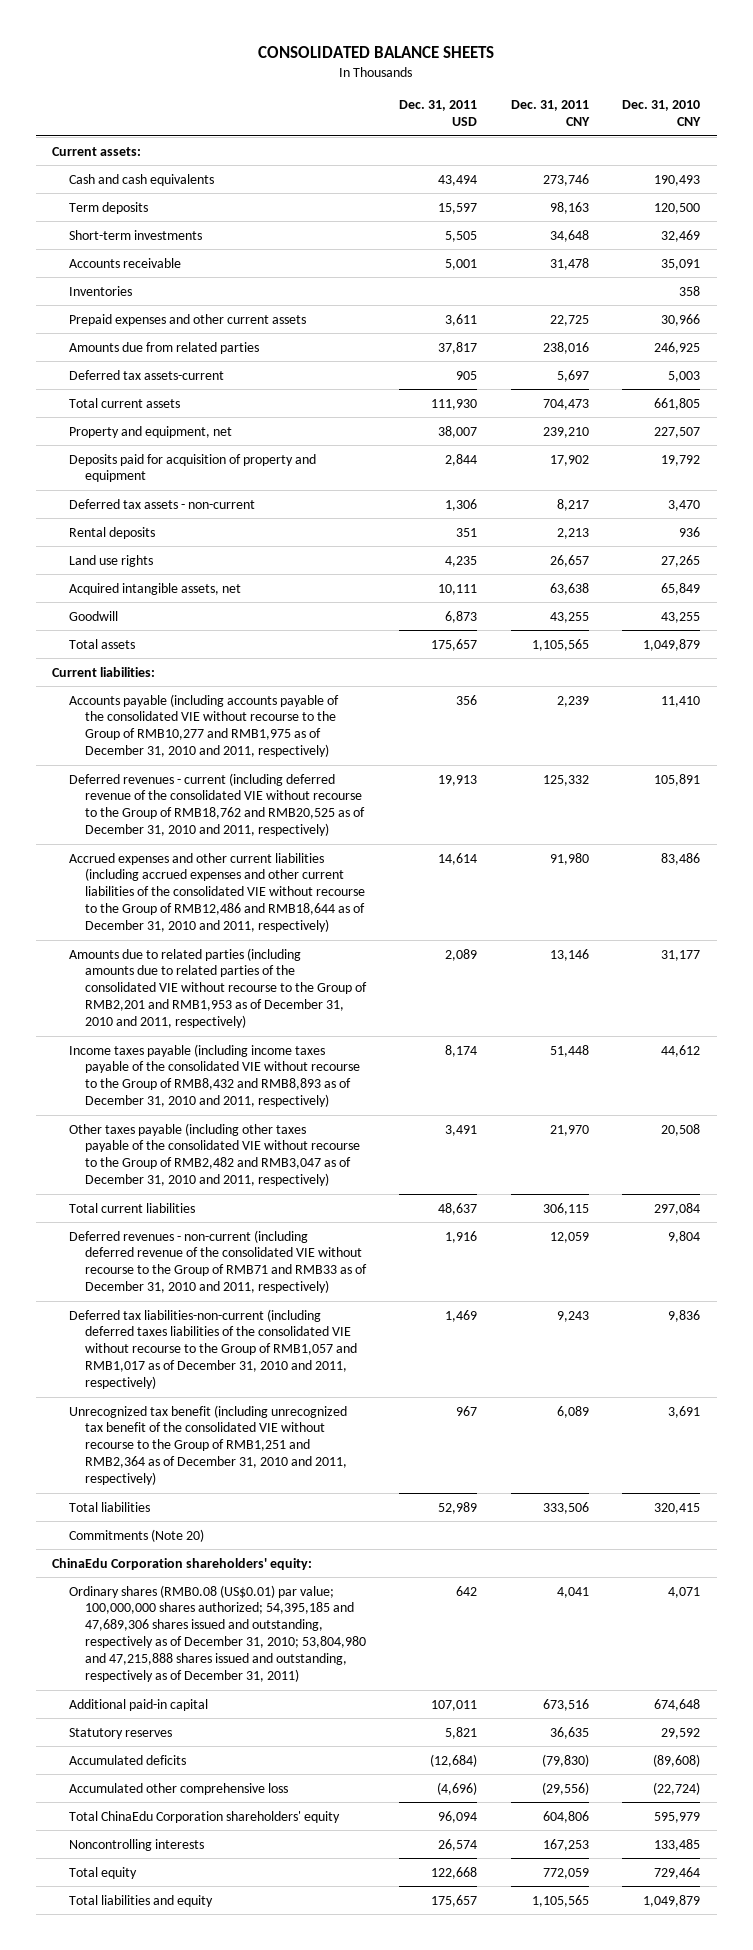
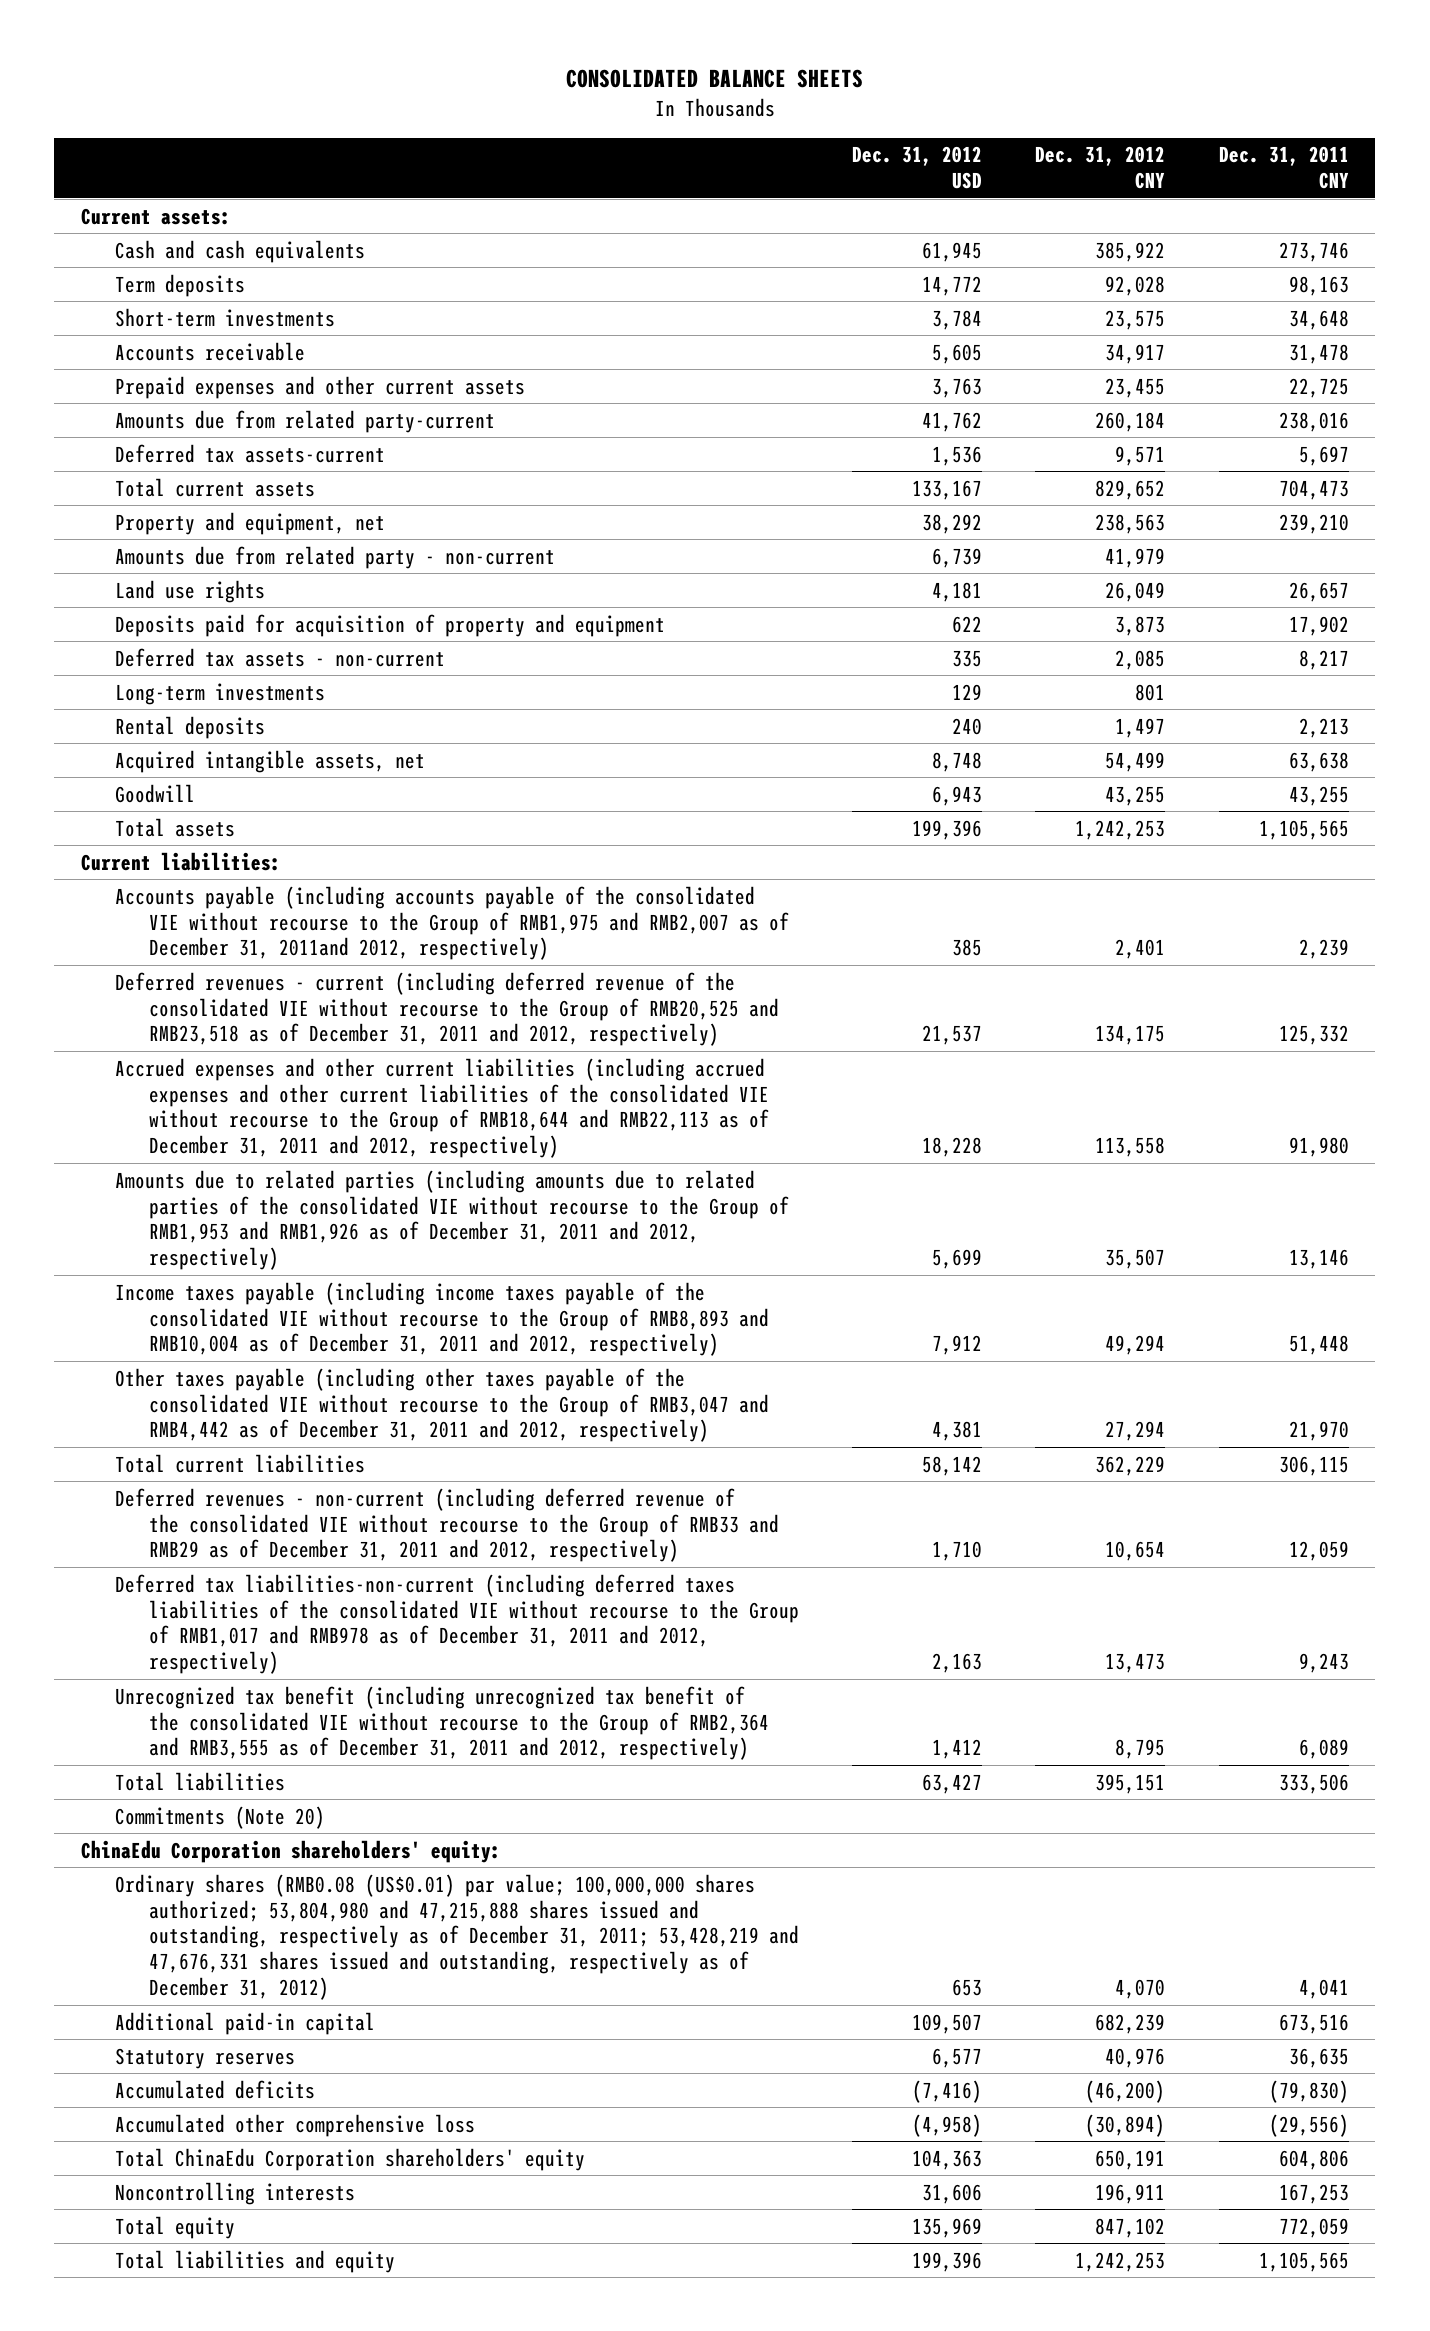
[399,100,478,127] Dec. 31, 2011 USD -> none
[622,100,702,127] Dec. 31, 2010 CNY -> none
none -> [851,146,982,190] Dec. 31, 2012 USD
none -> [1035,146,1166,190] Dec. 31, 2012 CNY
[68,285,132,296] Inventories -> none
[68,341,259,354] Amounts due from related parties -> [114,409,495,433] Amounts due from related party-current
none -> [114,545,555,569] Amounts due from related party - non-current
[68,554,153,567] Land use rights -> [114,579,265,603] Land use rights
none -> [114,682,325,705] Long-term investments
[68,693,339,758] Accounts payable (including accounts payable of the consolidated VIE without recourse to the Group of RMB10,277 and RMB1,975 as of December 31, 2010 and 2011, respectively) -> [114,885,789,961] Accounts payable (including accounts payable of the consolidated VIE without recourse to the Group of RMB1,975 and RMB2,007 as of December 31, 2011and 2012, respectively)
[68,772,365,837] Deferred revenues - current (including deferred revenue of the consolidated VIE without recourse to the Group of RMB18,762 and RMB20,525 as of December 31, 2010 and 2011, respectively) -> [114,971,779,1047] Deferred revenues - current (including deferred revenue of the consolidated VIE without recourse to the Group of RMB20,525 and RMB23,518 as of December 31, 2011 and 2012, respectively)
[68,852,365,933] Accrued expenses and other current liabilities (including accrued expenses and other current liabilities of the consolidated VIE without recourse to the Group of RMB12,486 and RMB18,644 as of December 31, 2010 and 2011, respectively) -> [114,1057,769,1159] Accrued expenses and other current liabilities (including accrued expenses and other current liabilities of the consolidated VIE without recourse to the Group of RMB18,644 and RMB22,113 as of December 31, 2011 and 2012, respectively)
[68,947,367,1029] Amounts due to related parties (including amounts due to related parties of the consolidated VIE without recourse to the Group of RMB2,201 and RMB1,953 as of December 31, 2010 and 2011, respectively) -> [114,1169,789,1271] Amounts due to related parties (including amounts due to related parties of the consolidated VIE without recourse to the Group of RMB1,953 and RMB1,926 as of December 31, 2011 and 2012, respectively)
[68,1043,360,1108] Income taxes payable (including income taxes payable of the consolidated VIE without recourse to the Group of RMB8,432 and RMB8,893 as of December 31, 2010 and 2011, respectively) -> [114,1281,769,1357] Income taxes payable (including income taxes payable of the consolidated VIE without recourse to the Group of RMB8,893 and RMB10,004 as of December 31, 2011 and 2012, respectively)
[68,1122,360,1187] Other taxes payable (including other taxes payable of the consolidated VIE without recourse to the Group of RMB2,482 and RMB3,047 as of December 31, 2010 and 2011, respectively) -> [114,1367,769,1443] Other taxes payable (including other taxes payable of the consolidated VIE without recourse to the Group of RMB3,047 and RMB4,442 as of December 31, 2011 and 2012, respectively)
[68,1229,367,1294] Deferred revenues - non-current (including deferred revenue of the consolidated VIE without recourse to the Group of RMB71 and RMB33 as of December 31, 2010 and 2011, respectively) -> [114,1487,779,1563] Deferred revenues - non-current (including deferred revenue of the consolidated VIE without recourse to the Group of RMB33 and RMB29 as of December 31, 2011 and 2012, respectively)
[68,1308,357,1390] Deferred tax liabilities-non-current (including deferred taxes liabilities of the consolidated VIE without recourse to the Group of RMB1,057 and RMB1,017 as of December 31, 2010 and 2011, respectively) -> [114,1573,799,1675] Deferred tax liabilities-non-current (including deferred taxes liabilities of the consolidated VIE without recourse to the Group of RMB1,017 and RMB978 as of December 31, 2011 and 2012, respectively)
[68,1404,347,1486] Unrecognized tax benefit (including unrecognized tax benefit of the consolidated VIE without recourse to the Group of RMB1,251 and RMB2,364 as of December 31, 2010 and 2011, respectively) -> [114,1685,769,1761] Unrecognized tax benefit (including unrecognized tax benefit of the consolidated VIE without recourse to the Group of RMB2,364 and RMB3,555 as of December 31, 2011 and 2012, respectively)
[68,1584,366,1683] Ordinary shares (RMB0.08 (US$0.01) par value; 100,000,000 shares authorized; 54,395,185 and 47,689,306 shares issued and outstanding, respectively as of December 31, 2010; 53,804,980 and 47,215,888 shares issued and outstanding, respectively as of December 31, 2011) -> [114,1873,799,2001] Ordinary shares (RMB0.08 (US$0.01) par value; 100,000,000 shares authorized; 53,804,980 and 47,215,888 shares issued and outstanding, respectively as of December 31, 2011; 53,428,219 and 47,676,331 shares issued and outstanding, respectively as of December 31, 2012)

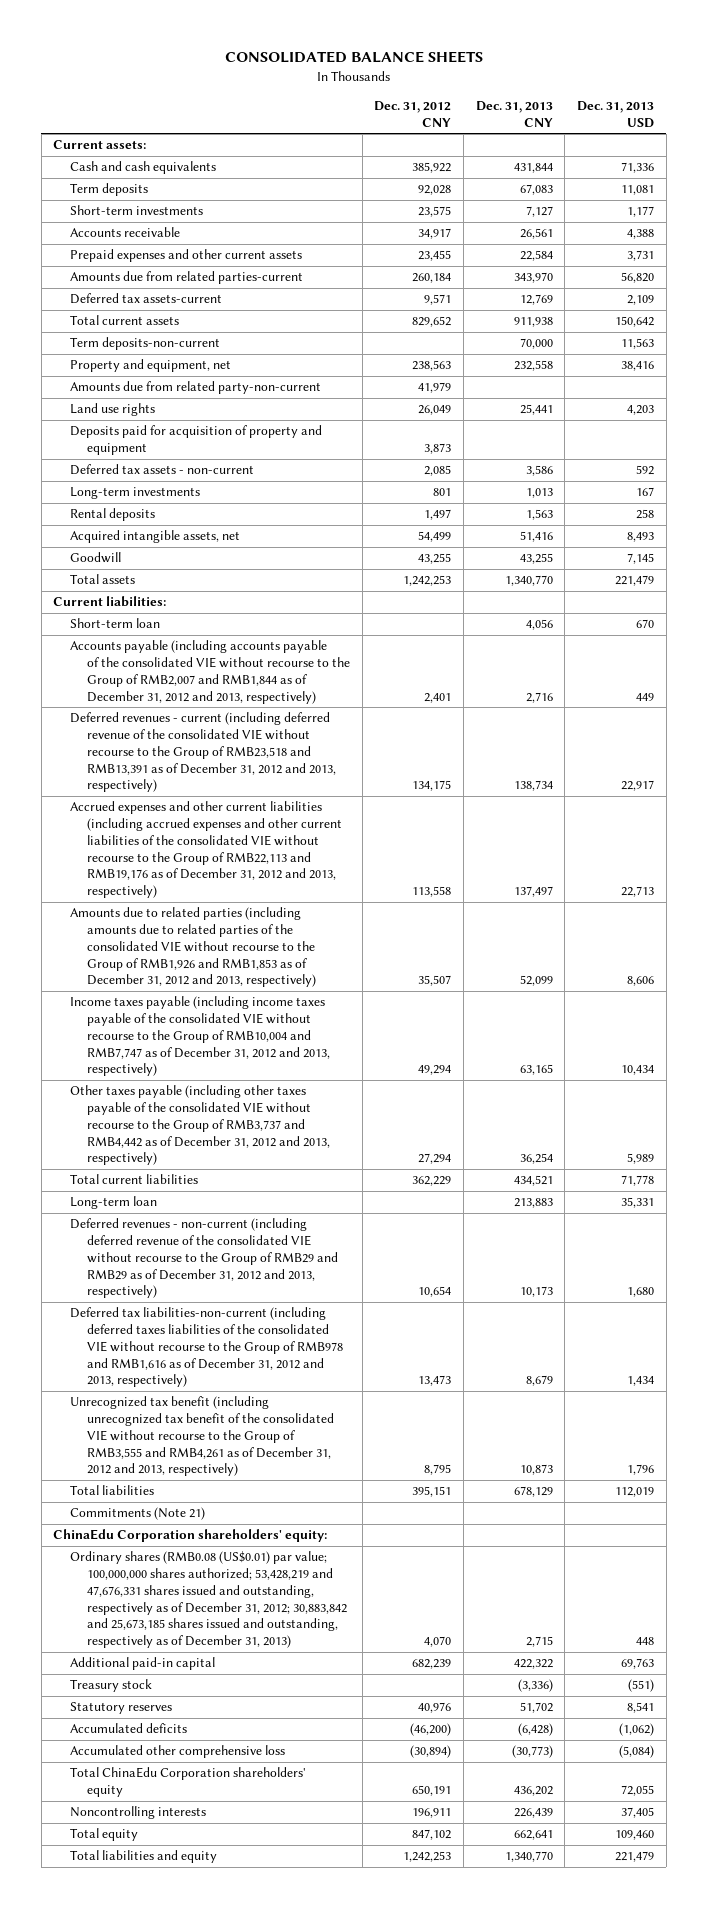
[851,146,982,190] Dec. 31, 2012 USD -> none
[1218,146,1349,190] Dec. 31, 2011 CNY -> none
none -> [475,100,553,127] Dec. 31, 2013 CNY
none -> [577,100,655,128] Dec. 31, 2013 USD
[114,409,495,433] Amounts due from related party-current -> [70,271,304,285] Amounts due from related parties-current
none -> [70,337,221,351] Term deposits-non-current
[114,545,555,569] Amounts due from related party - non-current -> [70,381,322,395] Amounts due from related party-non-current
none -> [70,618,161,629] Short-term loan
[114,885,789,961] Accounts payable (including accounts payable of the consolidated VIE without recourse to the Group of RMB1,975 and RMB2,007 as of December 31, 2011and 2012, respectively) -> [70,640,351,704] Accounts payable (including accounts payable of the consolidated VIE without recourse to the Group of RMB2,007 and RMB1,844 as of December 31, 2012 and 2013, respectively)
[114,971,779,1047] Deferred revenues - current (including deferred revenue of the consolidated VIE without recourse to the Group of RMB20,525 and RMB23,518 as of December 31, 2011 and 2012, respectively) -> [70,712,337,793] Deferred revenues - current (including deferred revenue of the consolidated VIE without recourse to the Group of RMB23,518 and RMB13,391 as of December 31, 2012 and 2013, respectively)
[114,1057,769,1159] Accrued expenses and other current liabilities (including accrued expenses and other current liabilities of the consolidated VIE without recourse to the Group of RMB18,644 and RMB22,113 as of December 31, 2011 and 2012, respectively) -> [70,801,343,899] Accrued expenses and other current liabilities (including accrued expenses and other current liabilities of the consolidated VIE without recourse to the Group of RMB22,113 and RMB19,176 as of December 31, 2012 and 2013, respectively)
[114,1169,789,1271] Amounts due to related parties (including amounts due to related parties of the consolidated VIE without recourse to the Group of RMB1,953 and RMB1,926 as of December 31, 2011 and 2012, respectively) -> [70,907,317,988] Amounts due to related parties (including amounts due to related parties of the consolidated VIE without recourse to the Group of RMB1,926 and RMB1,853 as of December 31, 2012 and 2013, respectively)
[114,1281,769,1357] Income taxes payable (including income taxes payable of the consolidated VIE without recourse to the Group of RMB8,893 and RMB10,004 as of December 31, 2011 and 2012, respectively) -> [70,996,331,1077] Income taxes payable (including income taxes payable of the consolidated VIE without recourse to the Group of RMB10,004 and RMB7,747 as of December 31, 2012 and 2013, respectively)
[114,1367,769,1443] Other taxes payable (including other taxes payable of the consolidated VIE without recourse to the Group of RMB3,047 and RMB4,442 as of December 31, 2011 and 2012, respectively) -> [70,1085,331,1166] Other taxes payable (including other taxes payable of the consolidated VIE without recourse to the Group of RMB3,737 and RMB4,442 as of December 31, 2012 and 2013, respectively)
none -> [70,1196,158,1210] Long-term loan
[114,1487,779,1563] Deferred revenues - non-current (including deferred revenue of the consolidated VIE without recourse to the Group of RMB33 and RMB29 as of December 31, 2011 and 2012, respectively) -> [70,1218,339,1299] Deferred revenues - non-current (including deferred revenue of the consolidated VIE without recourse to the Group of RMB29 and RMB29 as of December 31, 2012 and 2013, respectively)
[114,1573,799,1675] Deferred tax liabilities-non-current (including deferred taxes liabilities of the consolidated VIE without recourse to the Group of RMB1,017 and RMB978 as of December 31, 2011 and 2012, respectively) -> [70,1307,344,1388] Deferred tax liabilities-non-current (including deferred taxes liabilities of the consolidated VIE without recourse to the Group of RMB978 and RMB1,616 as of December 31, 2012 and 2013, respectively)
[114,1685,769,1761] Unrecognized tax benefit (including unrecognized tax benefit of the consolidated VIE without recourse to the Group of RMB2,364 and RMB3,555 as of December 31, 2011 and 2012, respectively) -> [70,1396,335,1477] Unrecognized tax benefit (including unrecognized tax benefit of the consolidated VIE without recourse to the Group of RMB3,555 and RMB4,261 as of December 31, 2012 and 2013, respectively)
[114,1805,325,1829] Commitments (Note 20) -> [70,1507,206,1521] Commitments (Note 21)
[114,1873,799,2001] Ordinary shares (RMB0.08 (US$0.01) par value; 100,000,000 shares authorized; 53,804,980 and 47,215,888 shares issued and outstanding, respectively as of December 31, 2011; 53,428,219 and 47,676,331 shares issued and outstanding, respectively as of December 31, 2012) -> [70,1551,348,1649] Ordinary shares (RMB0.08 (US$0.01) par value; 100,000,000 shares authorized; 53,428,219 and 47,676,331 shares issued and outstanding, respectively as of December 31, 2012; 30,883,842 and 25,673,185 shares issued and outstanding, respectively as of December 31, 2013)
none -> [70,1679,153,1693] Treasury stock

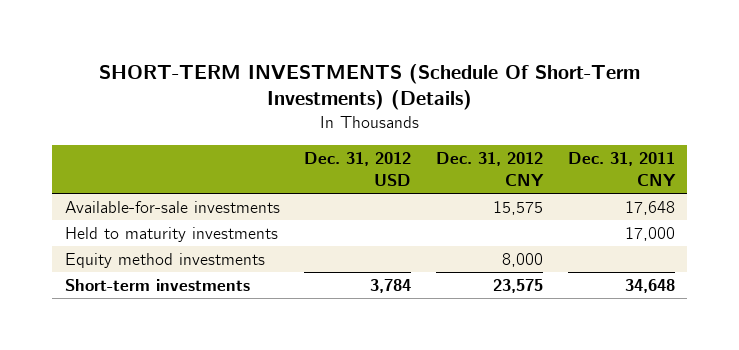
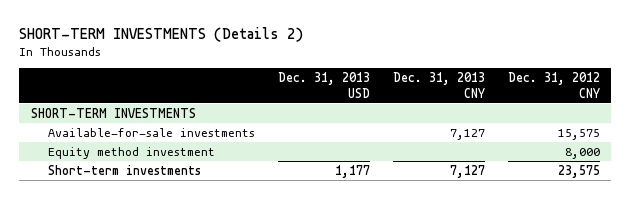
[98,63,640,110] SHORT-TERM INVESTMENTS (Schedule Of Short-Term Investments) (Details) -> [19,26,304,42] SHORT-TERM INVESTMENTS (Details 2)
[304,151,412,186] Dec. 31, 2012 USD -> none
[567,151,676,186] Dec. 31, 2011 CNY -> none
none -> [278,71,371,98] Dec. 31, 2013 USD
none -> [392,71,485,98] Dec. 31, 2013 CNY
none -> [30,107,196,118] SHORT-TERM INVESTMENTS
[64,227,278,243] Held to maturity investments -> none
[64,253,265,269] Equity method investments -> [48,146,216,159] Equity method investment

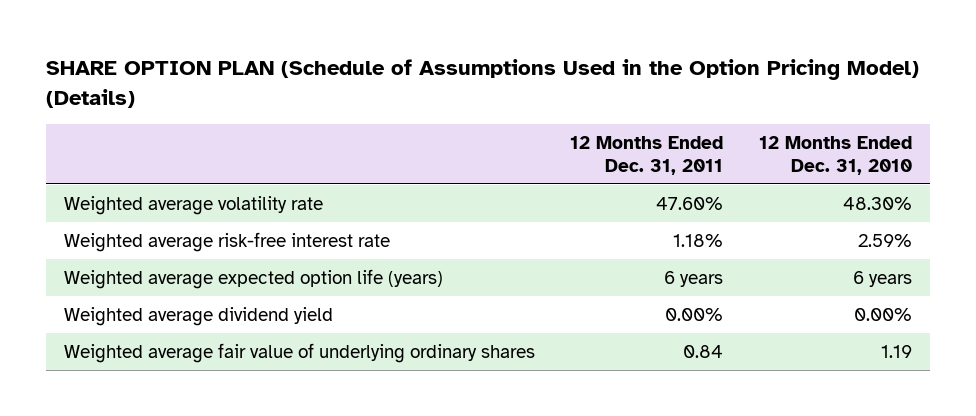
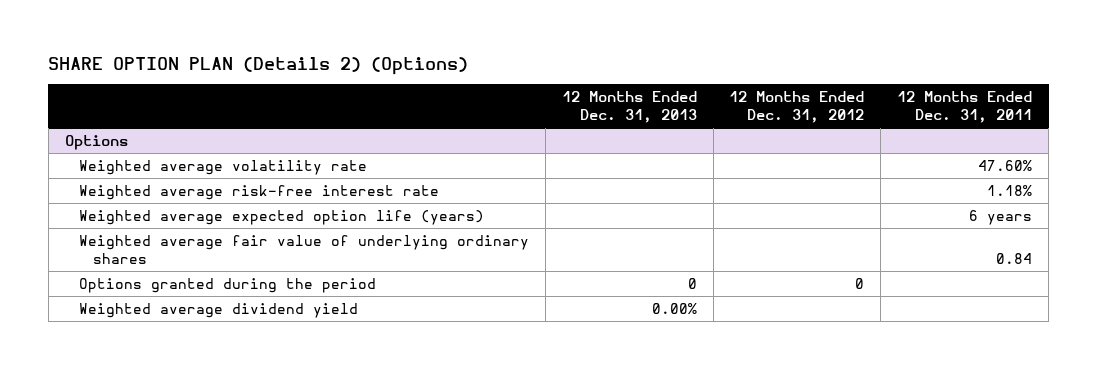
[45,59,919,108] SHARE OPTION PLAN (Schedule of Assumptions Used in the Option Pricing Model) (Details) -> [48,57,469,76] SHARE OPTION PLAN (Details 2) (Options)
[758,135,912,175] 12 Months Ended Dec. 31, 2010 -> none
none -> [561,90,697,124] 12 Months Ended Dec. 31, 2013
none -> [729,90,865,124] 12 Months Ended Dec. 31, 2012
none -> [64,134,128,150] Options
[63,306,333,326] Weighted average dividend yield -> none
none -> [78,277,376,293] Options granted during the period
none -> [78,302,358,318] Weighted average dividend yield

